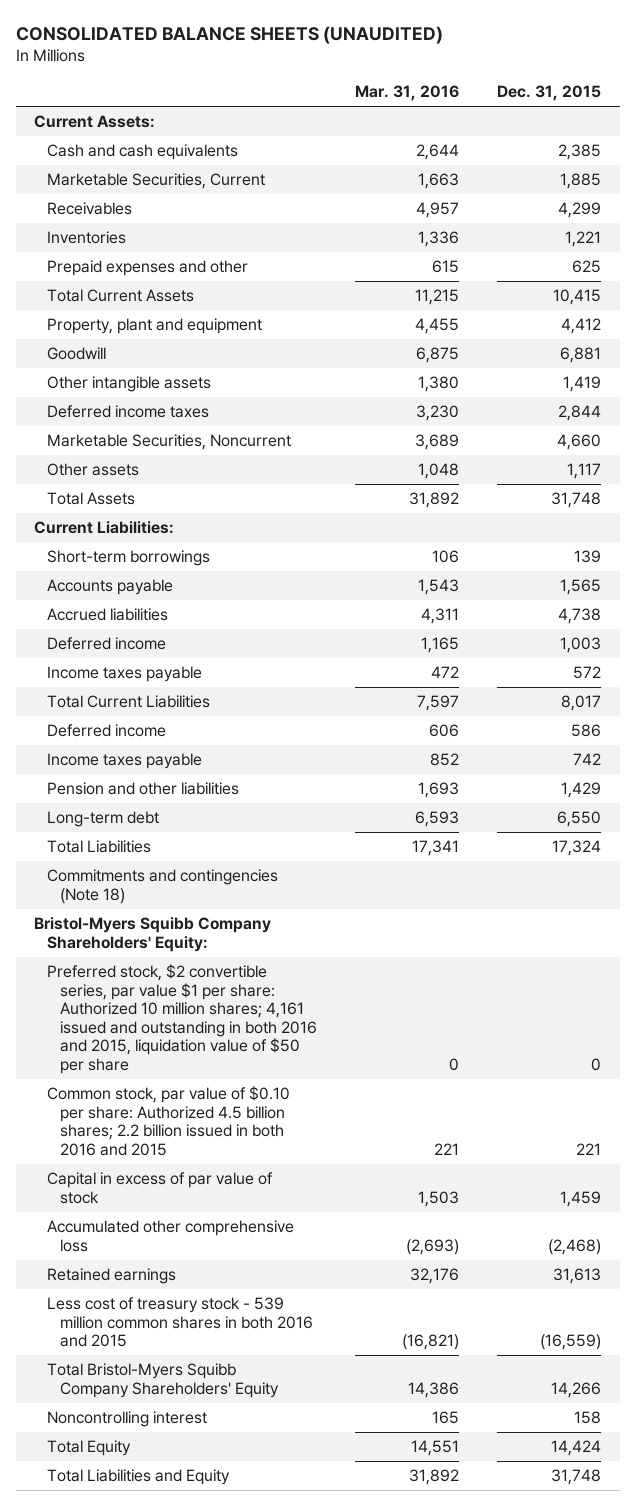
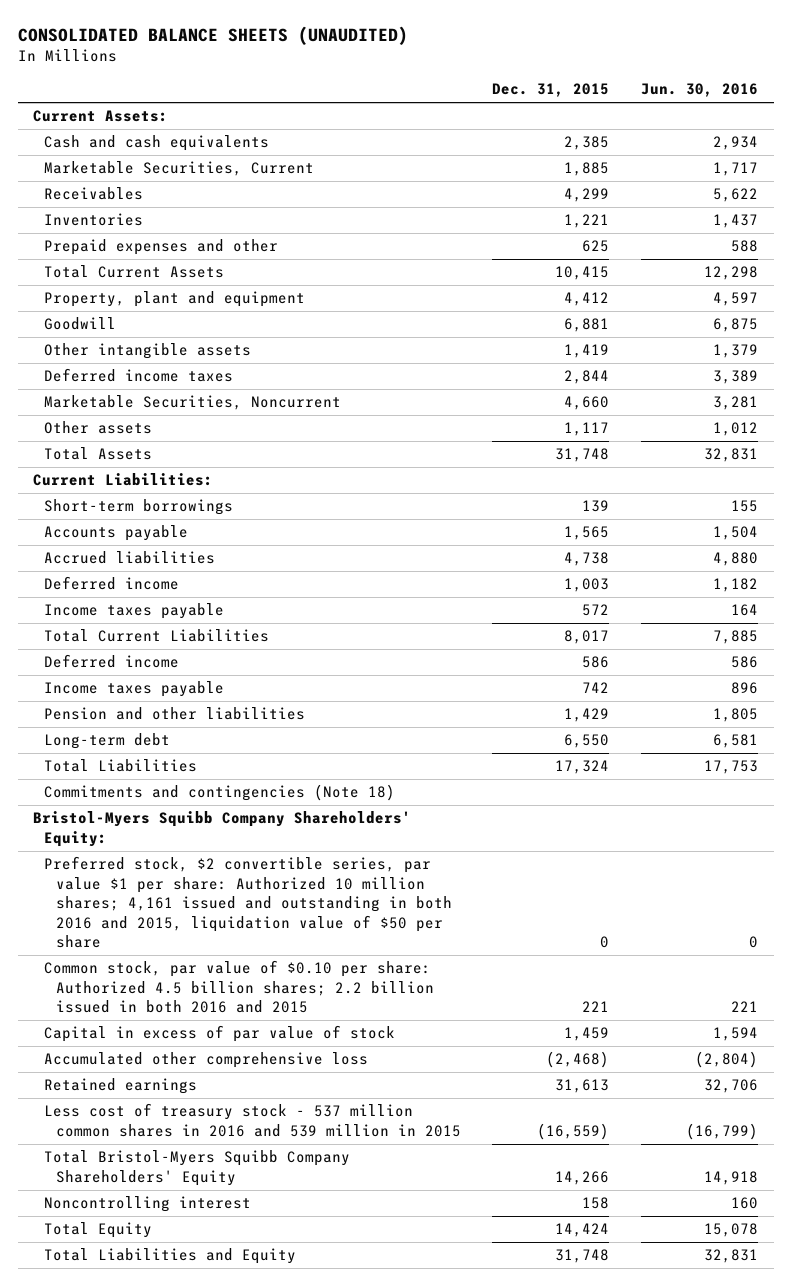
[355,85,460,102] Mar. 31, 2016 -> none
none -> [640,83,758,98] Jun. 30, 2016
[47,1297,314,1348] Less cost of treasury stock - 539 million common shares in both 2016 and 2015 -> [44,1103,461,1137] Less cost of treasury stock - 537 million common shares in 2016 and 539 million in 2015

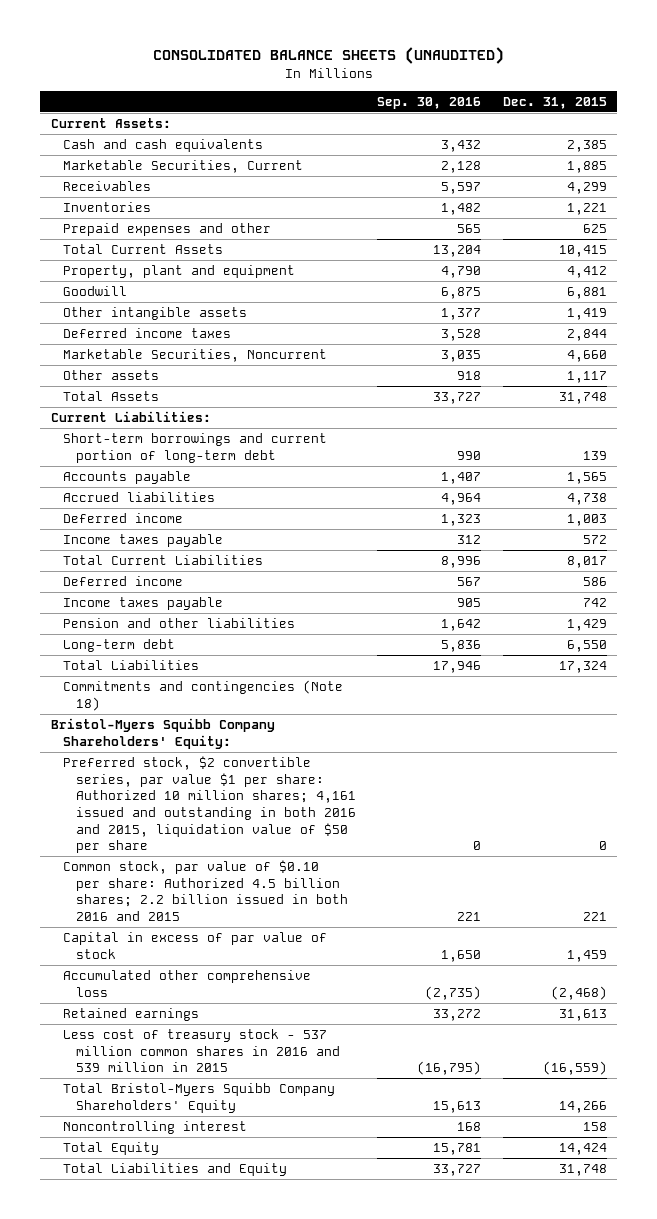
[640,83,758,98] Jun. 30, 2016 -> none
none -> [377,96,482,109] Sep. 30, 2016
[44,499,234,516] Short-term borrowings -> [63,433,328,463] Short-term borrowings and current portion of long-term debt

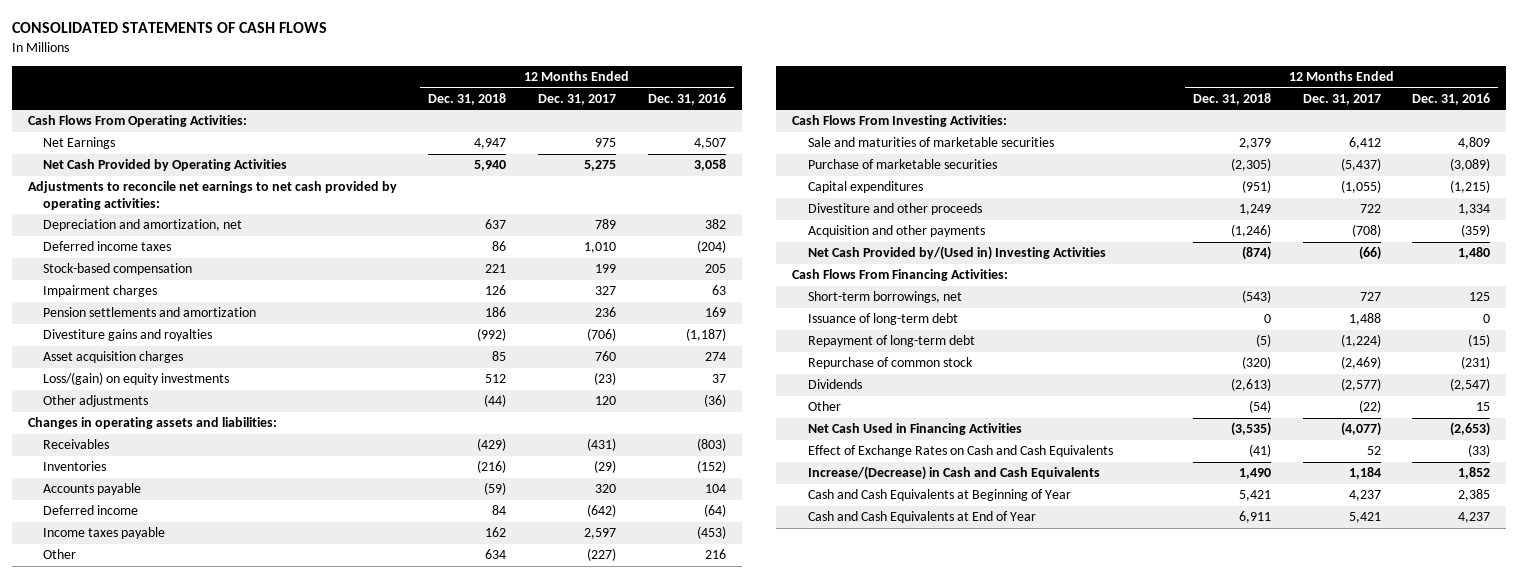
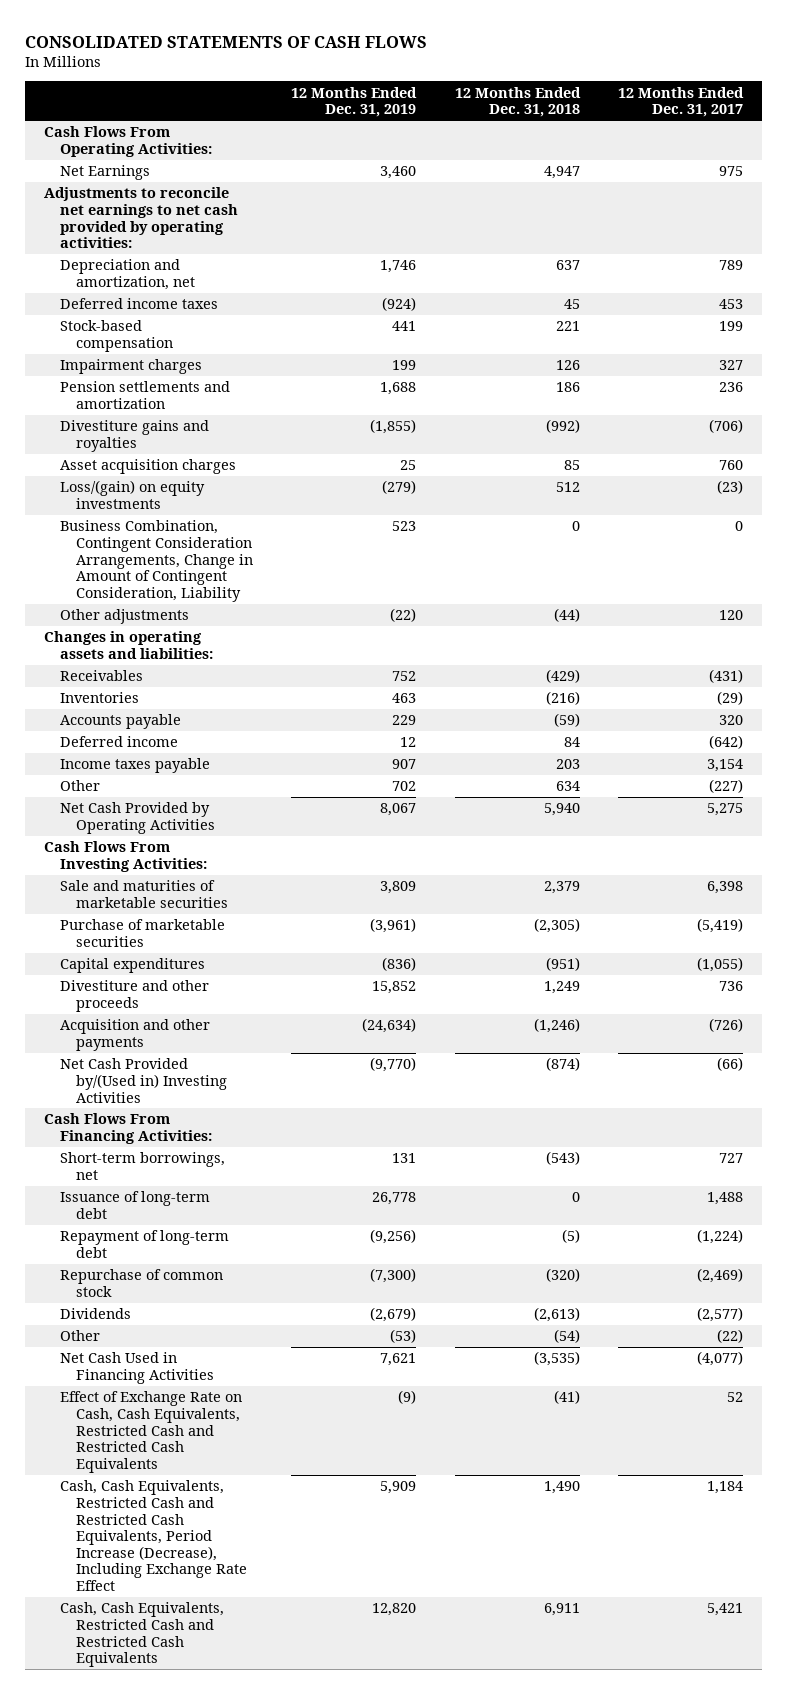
[647,92,726,105] Dec. 31, 2016 -> none
none -> [291,86,418,118] 12 Months Ended Dec. 31, 2019
[492,241,507,252] 86 -> [563,299,580,310] 45
[584,242,617,254] 1,010 -> [718,299,743,310] 453
none -> [60,520,254,602] Business Combination, Contingent Consideration Arrangements, Change in Amount of Contingent Consideration, Liability
[485,527,507,538] 162 -> [555,759,580,770] 203
[584,528,617,540] 2,597 -> [706,759,743,773] 3,154
[43,159,288,172] Net Cash Provided by Operating Activities -> [60,802,216,834] Net Cash Provided by Operating Activities
[1348,137,1381,150] 6,412 -> [706,881,743,895] 6,398
[1340,158,1381,172] (5,437) -> [696,918,743,934] (5,419)
[1359,204,1381,214] 722 -> [718,981,743,992] 736
[1351,224,1381,238] (708) -> [708,1018,743,1033] (726)
[807,489,1071,502] Cash and Cash Equivalents at Beginning of Year -> none
[807,445,1113,458] Effect of Exchange Rates on Cash and Cash Equivalents -> [60,1391,243,1473] Effect of Exchange Rate on Cash, Cash Equivalents, Restricted Cash and Restricted Cash Equivalents
[807,466,1100,481] Increase/(Decrease) in Cash and Cash Equivalents -> [60,1480,248,1592] Cash, Cash Equivalents, Restricted Cash and Restricted Cash Equivalents, Period Increase (Decrease), Including Exchange Rate Effect
[807,511,1036,524] Cash and Cash Equivalents at End of Year -> [60,1602,225,1668] Cash, Cash Equivalents, Restricted Cash and Restricted Cash Equivalents

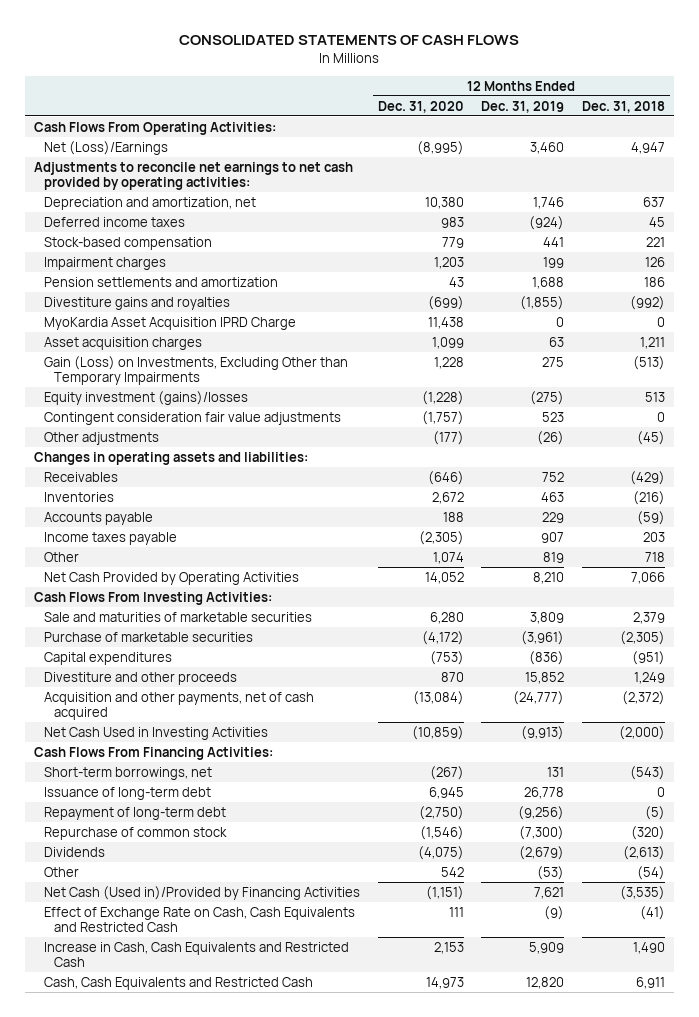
[617,86,744,118] 12 Months Ended Dec. 31, 2017 -> none
none -> [377,100,464,113] Dec. 31, 2020
[60,165,151,181] Net Earnings -> [43,140,168,155] Net (Loss)/Earnings
none -> [43,316,296,330] MyoKardia Asset Acquisition IPRD Charge
[400,460,417,471] 25 -> [549,336,565,347] 63
[563,460,580,471] 85 -> [640,336,666,349] 1,211
none -> [43,355,348,386] Gain (Loss) on Investments, Excluding Other than Temporary Impairments
[60,480,206,509] Loss/(gain) on equity investments -> [43,390,248,405] Equity investment (gains)/losses
[382,480,417,495] (279) -> [530,390,565,405] (275)
[555,482,580,493] 512 -> [645,391,666,402] 513
[60,520,254,602] Business Combination, Contingent Consideration Arrangements, Change in Amount of Contingent Consideration, Liability -> [43,411,341,425] Contingent consideration fair value adjustments
[390,608,417,623] (22) -> [537,430,565,445] (26)
[553,608,580,623] (44) -> [637,430,666,445] (45)
[60,736,179,748] Deferred income -> none
[392,781,417,792] 702 -> [543,551,565,563] 819
[555,781,580,792] 634 -> [645,551,666,562] 718
[380,803,417,817] 8,067 -> [533,571,565,584] 8,210
[543,803,580,817] 5,940 -> [631,571,666,584] 7,066
[60,1019,211,1051] Acquisition and other payments -> [43,691,314,721] Acquisition and other payments, net of cash acquired
[362,1018,417,1034] (24,634) -> [513,690,565,705] (24,777)
[533,1018,580,1034] (1,246) -> [622,690,666,705] (2,372)
[60,1058,228,1103] Net Cash Provided by/(Used in) Investing Activities -> [43,726,268,740] Net Cash Used in Investing Activities
[370,1057,417,1073] (9,770) -> [521,725,565,740] (9,913)
[545,1057,580,1072] (874) -> [619,725,666,740] (2,000)
[60,1352,215,1384] Net Cash Used in Financing Activities -> [43,885,360,900] Net Cash (Used in)/Provided by Financing Activities
[60,1391,243,1473] Effect of Exchange Rate on Cash, Cash Equivalents, Restricted Cash and Restricted Cash Equivalents -> [43,906,355,933] Effect of Exchange Rate on Cash, Cash Equivalents and Restricted Cash
[60,1480,248,1592] Cash, Cash Equivalents, Restricted Cash and Restricted Cash Equivalents, Period Increase (Decrease), Including Exchange Rate Effect -> [43,941,349,968] Increase in Cash, Cash Equivalents and Restricted Cash
[60,1602,225,1668] Cash, Cash Equivalents, Restricted Cash and Restricted Cash Equivalents -> [43,976,313,990] Cash, Cash Equivalents and Restricted Cash

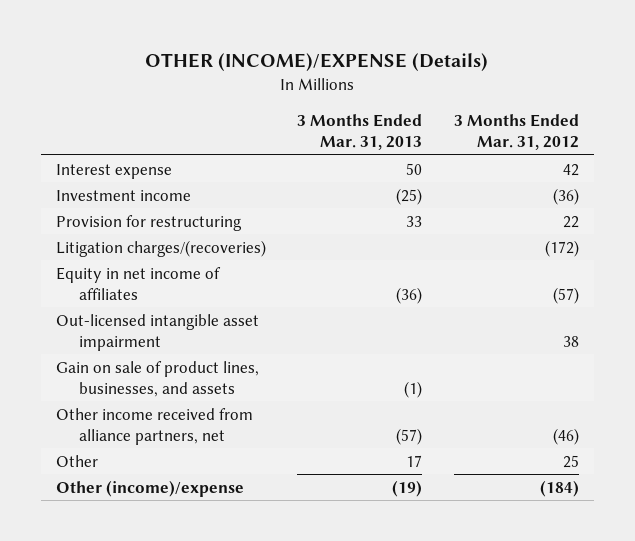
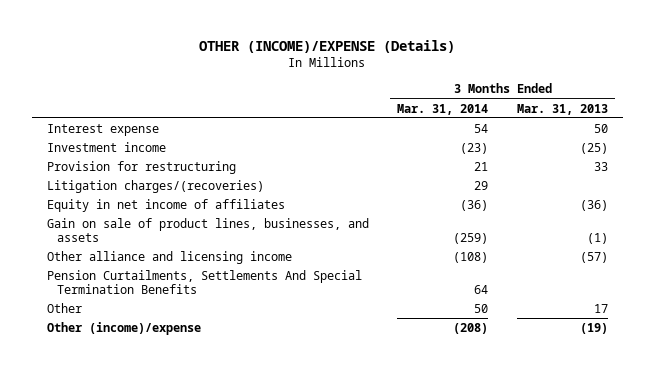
[453,113,579,151] 3 Months Ended Mar. 31, 2012 -> none
none -> [397,103,489,115] Mar. 31, 2014
[56,313,260,351] Out-licensed intangible asset impairment -> none
[56,407,254,445] Other income received from alliance partners, net -> [46,250,292,264] Other alliance and licensing income
none -> [46,269,362,294] Pension Curtailments, Settlements And Special Termination Benefits

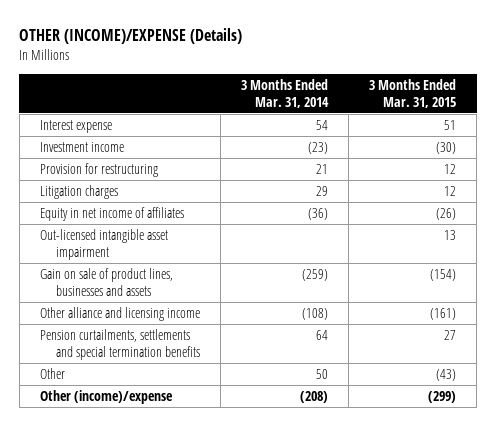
[517,103,609,115] Mar. 31, 2013 -> none
none -> [369,78,457,108] 3 Months Ended Mar. 31, 2015
[46,179,264,193] Litigation charges/(recoveries) -> [39,185,118,200] Litigation charges
none -> [39,229,168,261] Out-licensed intangible asset impairment
[46,217,369,242] Gain on sale of product lines, businesses, and assets -> [39,268,173,297] Gain on sale of product lines, businesses and assets
[46,269,362,294] Pension Curtailments, Settlements And Special Termination Benefits -> [39,329,201,361] Pension curtailments, settlements and special termination benefits

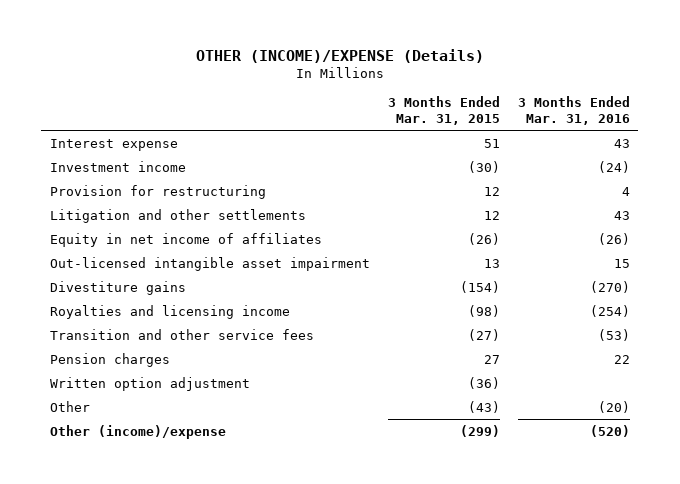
[241,78,330,108] 3 Months Ended Mar. 31, 2014 -> none
none -> [517,95,630,125] 3 Months Ended Mar. 31, 2016
[39,185,118,200] Litigation charges -> [50,208,307,223] Litigation and other settlements
[39,268,173,297] Gain on sale of product lines, businesses and assets -> [50,280,187,295] Divestiture gains
[39,307,200,322] Other alliance and licensing income -> [50,304,291,319] Royalties and licensing income
[430,308,457,321] (161) -> [467,304,500,317] (98)
none -> [50,328,315,340] Transition and other service fees
[39,329,201,361] Pension curtailments, settlements and special termination benefits -> [50,352,171,367] Pension charges
none -> [50,376,251,391] Written option adjustment

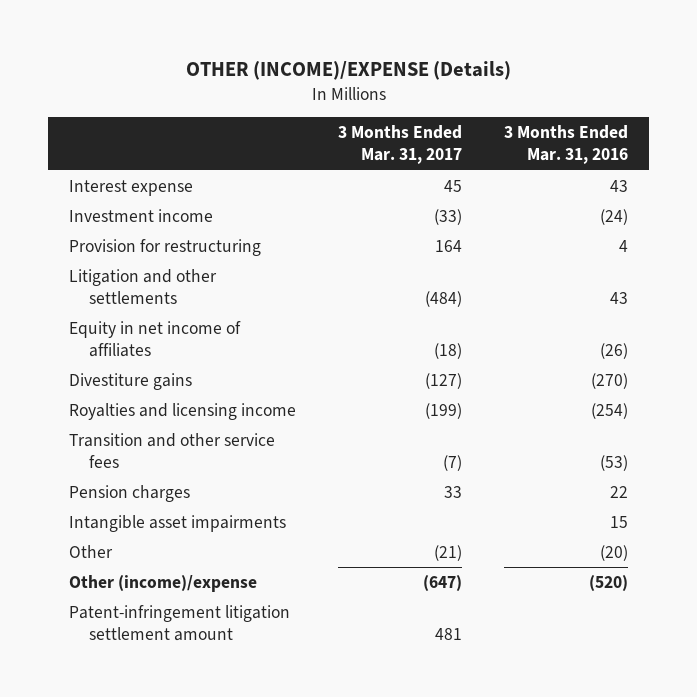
[387,95,500,125] 3 Months Ended Mar. 31, 2015 -> none
none -> [338,125,463,165] 3 Months Ended Mar. 31, 2017
[50,256,371,271] Out-licensed intangible asset impairment -> none
[50,376,251,391] Written option adjustment -> none
none -> [69,514,287,532] Intangible asset impairments
none -> [69,604,291,641] Patent-infringement litigation settlement amount

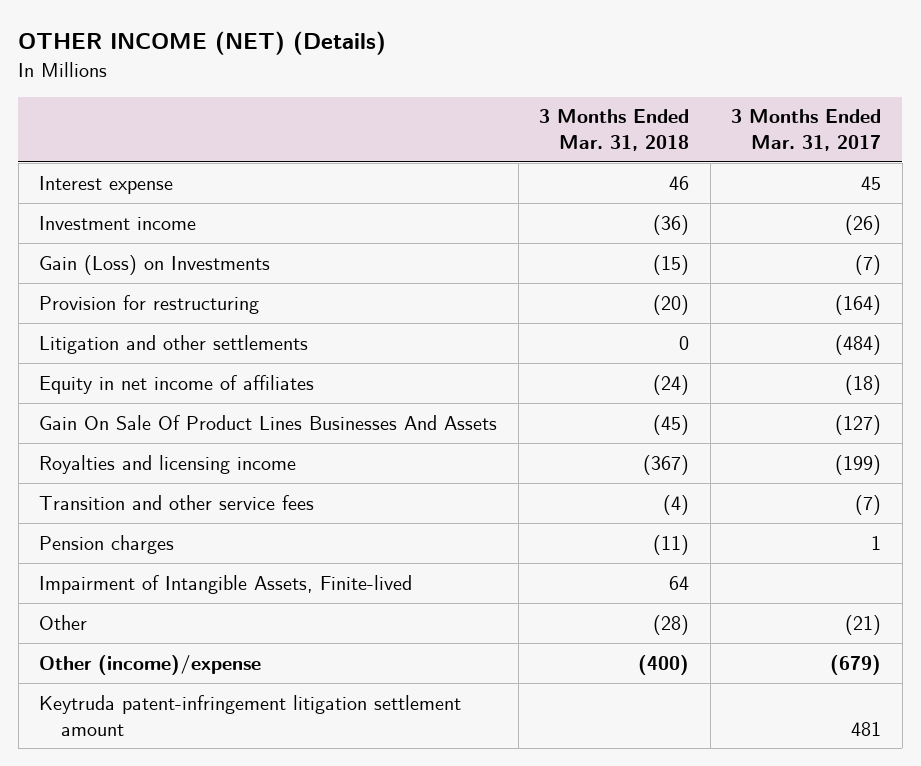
[185,60,511,80] OTHER (INCOME)/EXPENSE (Details) -> [18,31,387,56] OTHER INCOME (NET) (Details)
[504,125,629,165] 3 Months Ended Mar. 31, 2016 -> none
none -> [539,109,690,152] 3 Months Ended Mar. 31, 2018
[434,208,463,225] (33) -> [845,214,882,235] (26)
none -> [39,254,271,275] Gain (Loss) on Investments
[435,239,463,252] 164 -> [835,294,882,315] (164)
[69,372,193,390] Divestiture gains -> [39,414,498,430] Gain On Sale Of Product Lines Businesses And Assets
[444,485,463,498] 33 -> [871,535,882,550] 1
[69,514,287,532] Intangible asset impairments -> [39,574,413,594] Impairment of Intangible Assets, Finite-lived
[423,574,463,591] (647) -> [830,654,882,675] (679)
[69,604,291,641] Patent-infringement litigation settlement amount -> [39,694,462,736] Keytruda patent-infringement litigation settlement amount

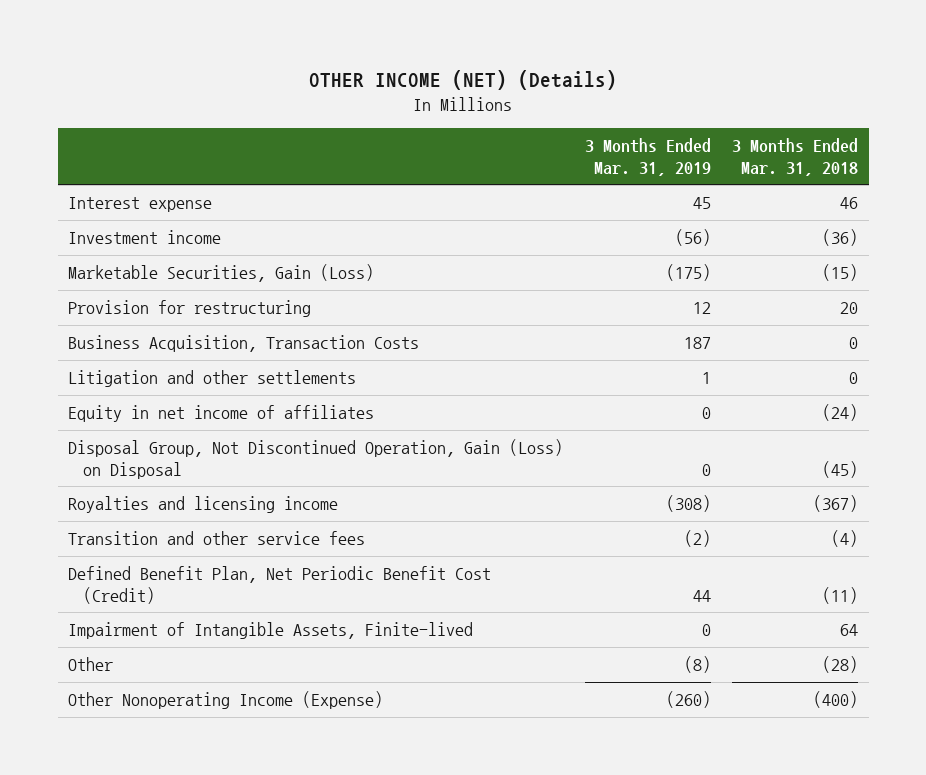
[731,109,882,152] 3 Months Ended Mar. 31, 2017 -> none
none -> [584,138,711,176] 3 Months Ended Mar. 31, 2019
[39,254,271,275] Gain (Loss) on Investments -> none
none -> [68,264,375,283] Marketable Securities, Gain (Loss)
[653,294,690,315] (20) -> [839,302,858,315] 20
none -> [68,335,420,353] Business Acquisition, Transaction Costs
[39,414,498,430] Gain On Sale Of Product Lines Businesses And Assets -> none
none -> [68,439,564,479] Disposal Group, Not Discontinued Operation, Gain (Loss) on Disposal
[39,534,175,554] Pension charges -> none
none -> [68,566,492,604] Defined Benefit Plan, Net Periodic Benefit Cost (Credit)
[39,694,462,736] Keytruda patent-infringement litigation settlement amount -> none
[39,654,262,675] Other (income)/expense -> [68,691,384,710] Other Nonoperating Income (Expense)

